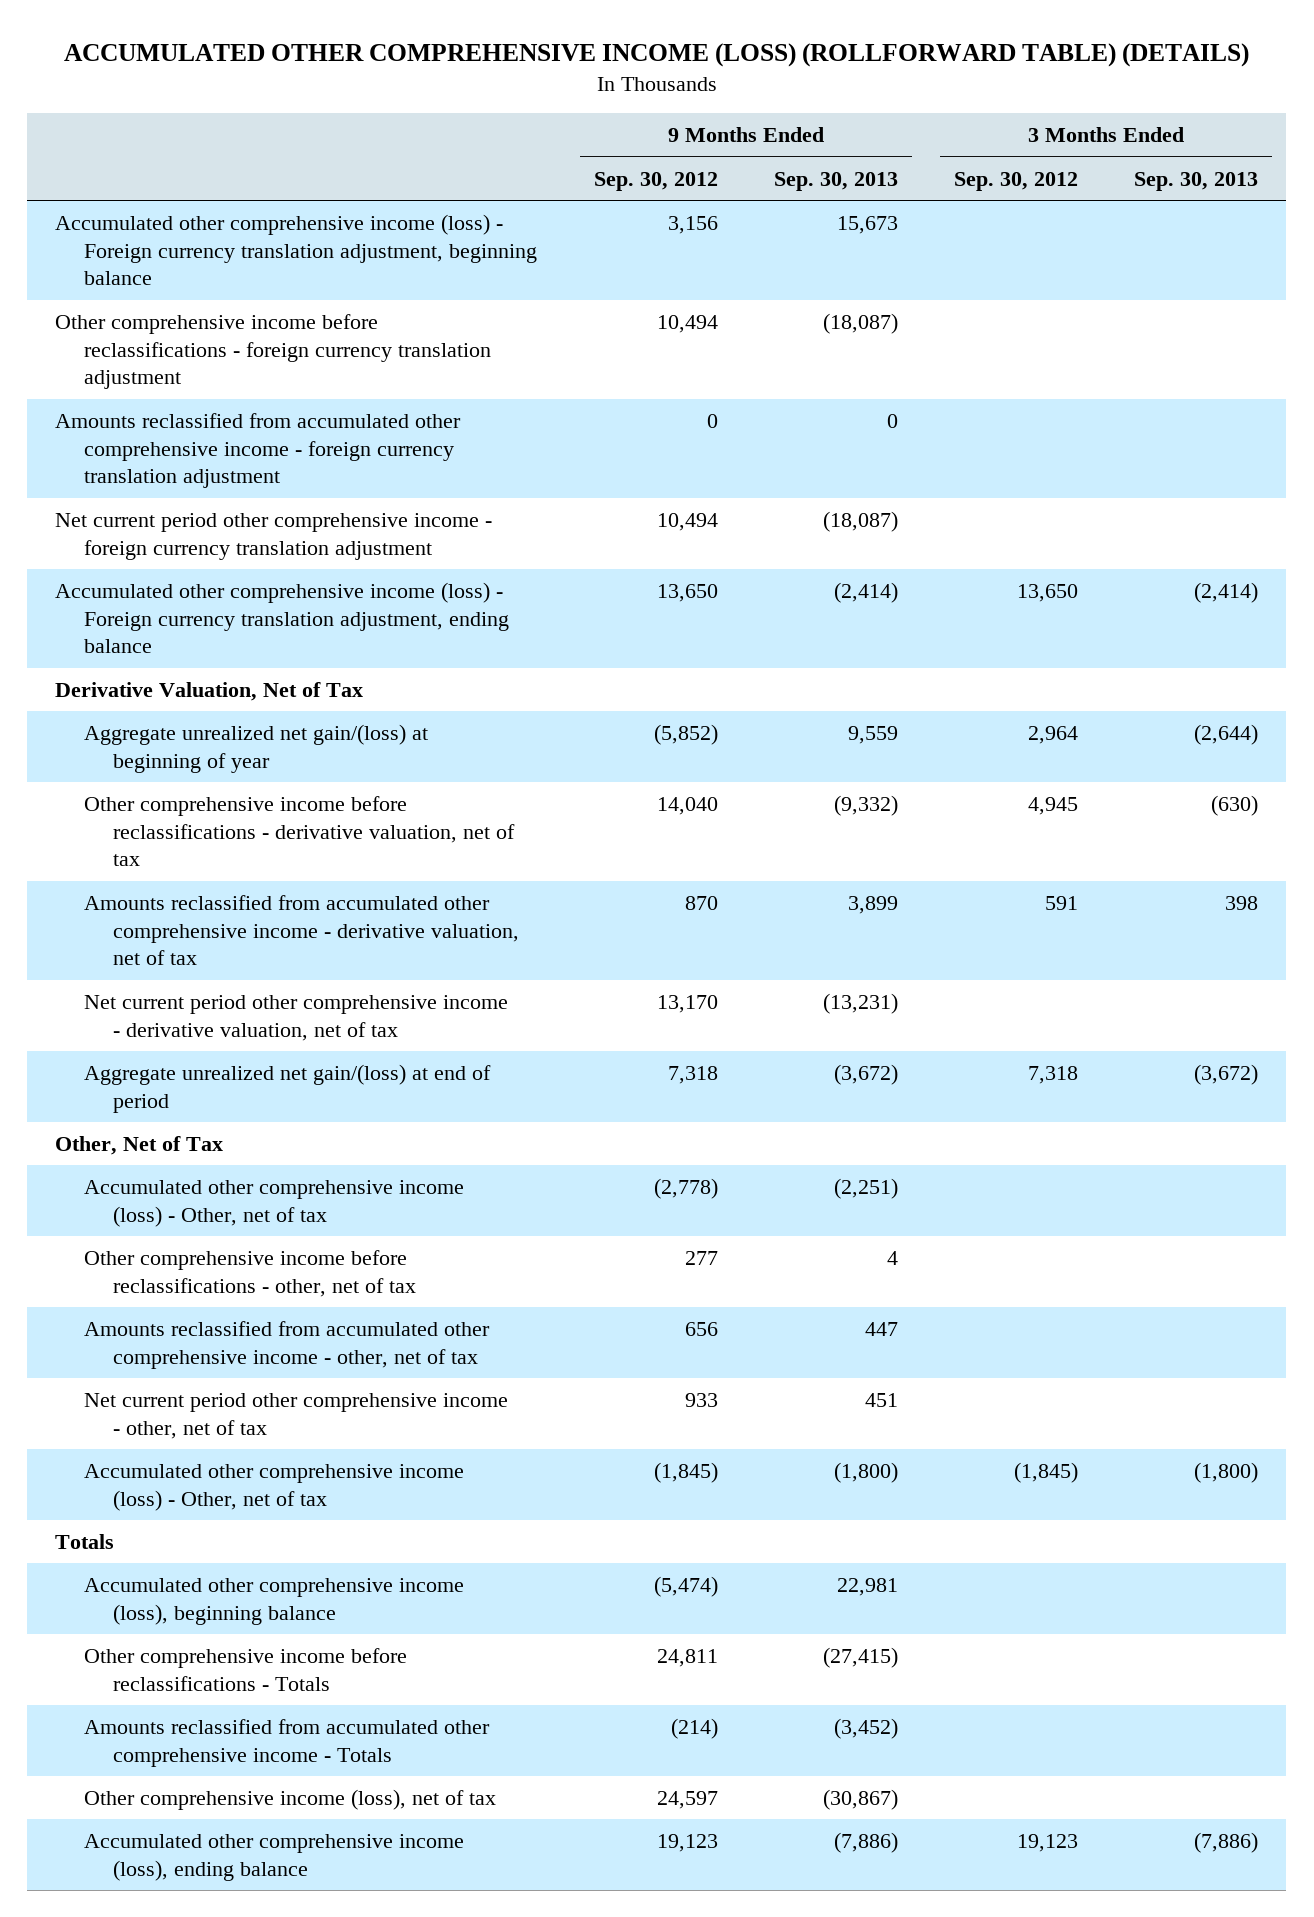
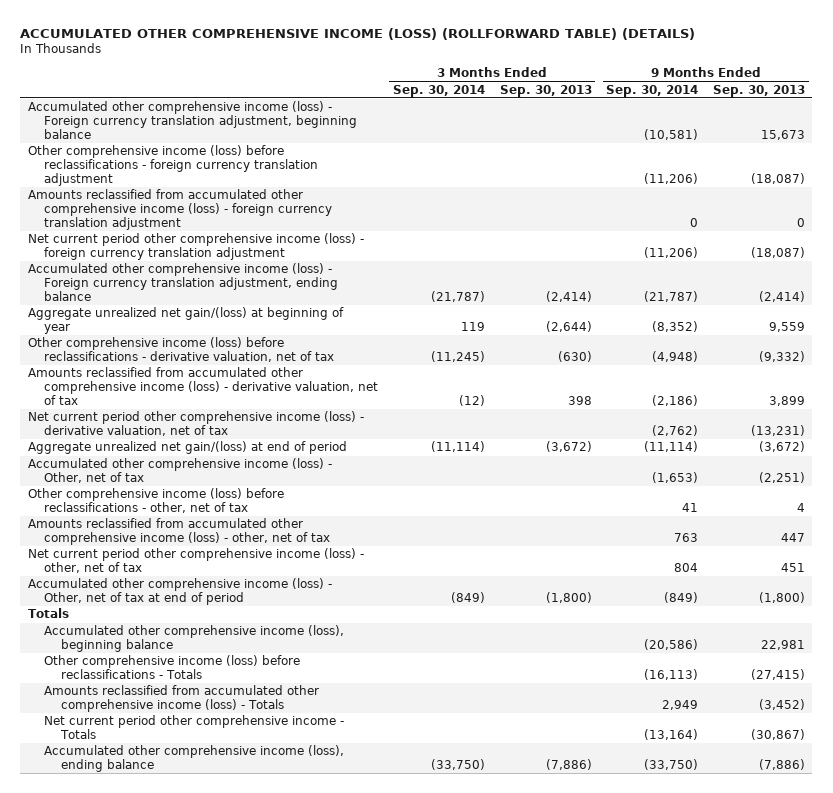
[593,171,718,191] Sep. 30, 2012 -> none
[954,171,1079,191] Sep. 30, 2012 -> none
none -> [392,84,485,97] Sep. 30, 2014
none -> [606,84,699,97] Sep. 30, 2014
[55,313,492,390] Other comprehensive income before reclassifications - foreign currency translation adjustment -> [27,145,319,186] Other comprehensive income (loss) before reclassifications - foreign currency translation adjustment
[55,412,462,489] Amounts reclassified from accumulated other comprehensive income - foreign currency translation adjustment -> [27,189,333,230] Amounts reclassified from accumulated other comprehensive income (loss) - foreign currency translation adjustment
[55,512,493,560] Net current period other comprehensive income - foreign currency translation adjustment -> [27,233,364,261] Net current period other comprehensive income (loss) - foreign currency translation adjustment
[55,681,364,701] Derivative Valuation, Net of Tax -> none
[84,795,516,867] Other comprehensive income before reclassifications - derivative valuation, net of tax -> [27,337,335,363] Other comprehensive income (loss) before reclassifications - derivative valuation, net of tax
[84,894,520,966] Amounts reclassified from accumulated other comprehensive income - derivative valuation, net of tax -> [27,367,379,405] Amounts reclassified from accumulated other comprehensive income (loss) - derivative valuation, net of tax
[84,994,509,1041] Net current period other comprehensive income - derivative valuation, net of tax -> [27,411,364,437] Net current period other comprehensive income (loss) - derivative valuation, net of tax
[55,1135,224,1155] Other, Net of Tax -> none
[84,1249,417,1297] Other comprehensive income before reclassifications - other, net of tax -> [27,488,284,514] Other comprehensive income (loss) before reclassifications - other, net of tax
[84,1320,491,1369] Amounts reclassified from accumulated other comprehensive income - other, net of tax -> [27,518,331,546] Amounts reclassified from accumulated other comprehensive income (loss) - other, net of tax
[84,1392,509,1439] Net current period other comprehensive income - other, net of tax -> [27,548,364,574] Net current period other comprehensive income (loss) - other, net of tax
[84,1463,465,1511] Accumulated other comprehensive income (loss) - Other, net of tax -> [27,578,332,606] Accumulated other comprehensive income (loss) - Other, net of tax at end of period
[84,1647,408,1691] Other comprehensive income before reclassifications - Totals -> [44,655,301,680] Other comprehensive income (loss) before reclassifications - Totals
[84,1718,491,1767] Amounts reclassified from accumulated other comprehensive income - Totals -> [44,685,320,713] Amounts reclassified from accumulated other comprehensive income (loss) - Totals
[84,1788,497,1810] Other comprehensive income (loss), net of tax -> [44,715,345,740] Net current period other comprehensive income - Totals

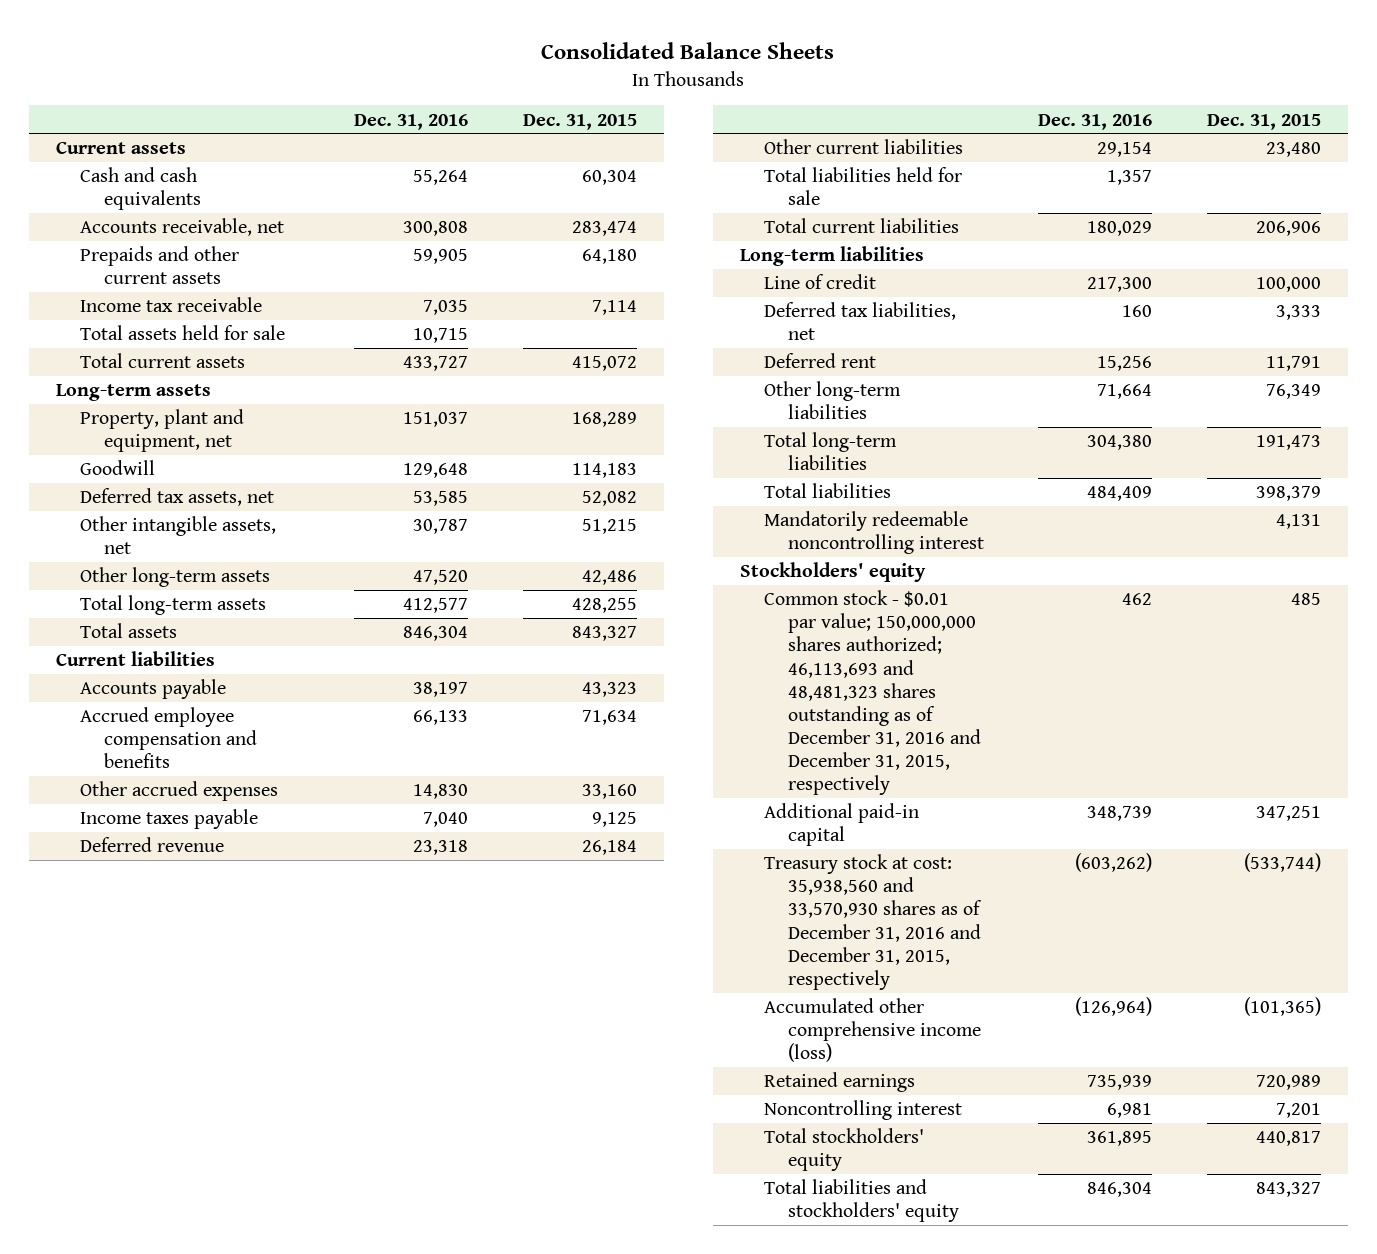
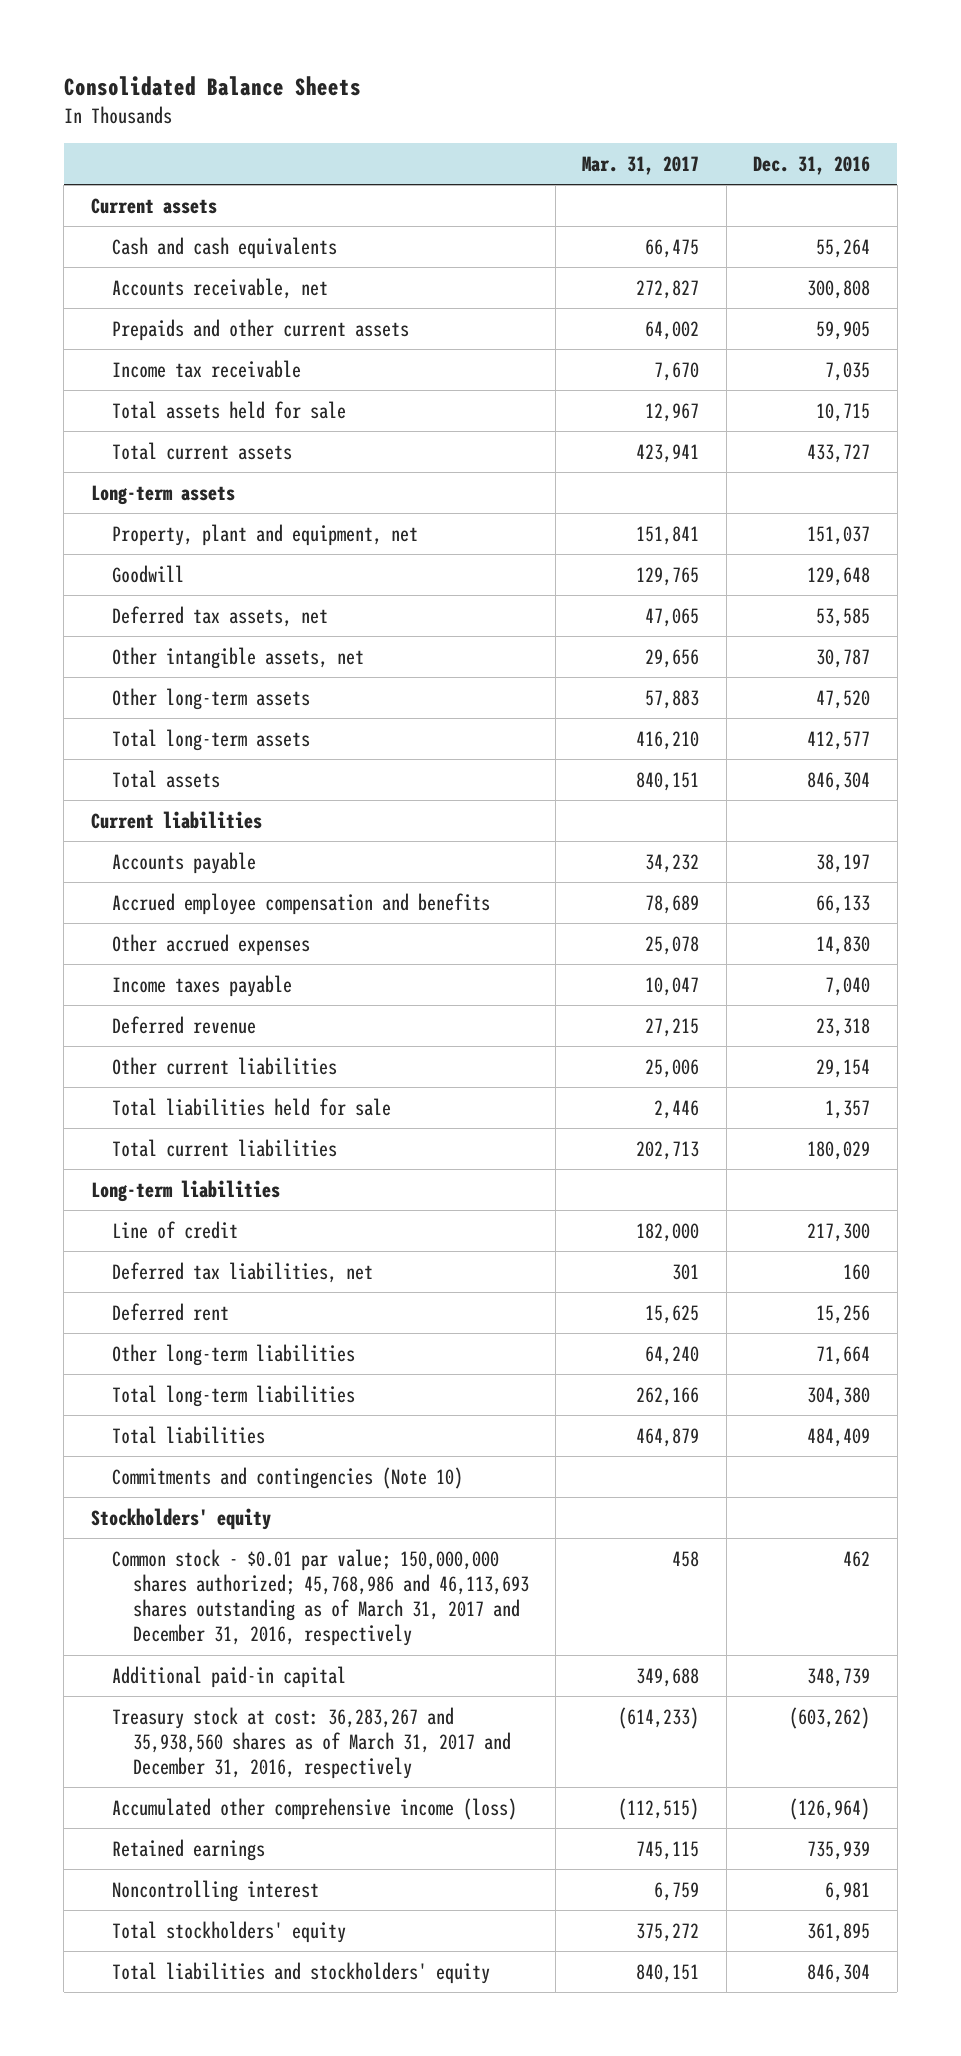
[522,113,637,130] Dec. 31, 2015 -> none
none -> [582,155,700,175] Mar. 31, 2017
[763,511,984,555] Mandatorily redeemable noncontrolling interest -> none
none -> [111,1466,463,1489] Commitments and contingencies (Note 10)
[763,590,981,796] Common stock - $0.01 par value; 150,000,000 shares authorized; 46,113,693 and 48,481,323 shares outstanding as of December 31, 2016 and December 31, 2015, respectively -> [111,1548,529,1647] Common stock - $0.01 par value; 150,000,000 shares authorized; 45,768,986 and 46,113,693 shares outstanding as of March 31, 2017 and December 31, 2016, respectively
[763,854,982,990] Treasury stock at cost: 35,938,560 and 33,570,930 shares as of December 31, 2016 and December 31, 2015, respectively -> [111,1706,511,1779] Treasury stock at cost: 36,283,267 and 35,938,560 shares as of March 31, 2017 and December 31, 2016, respectively

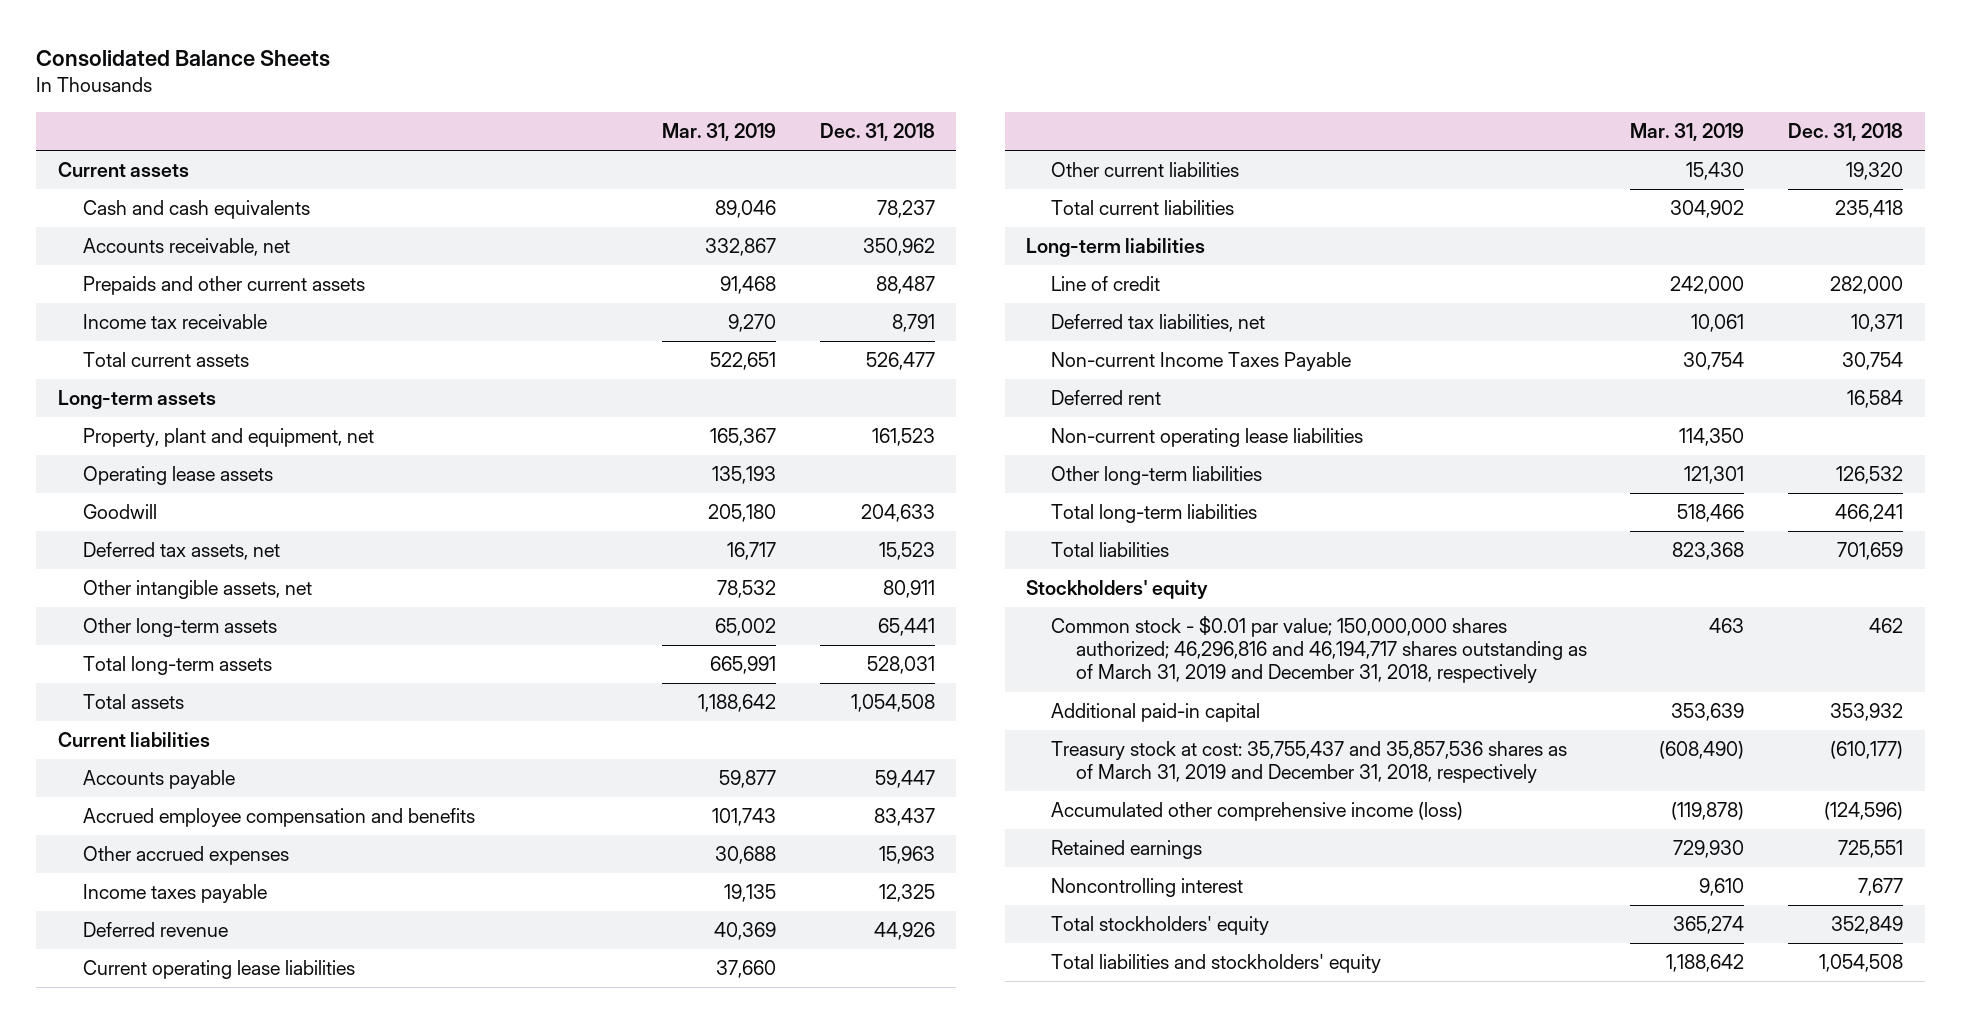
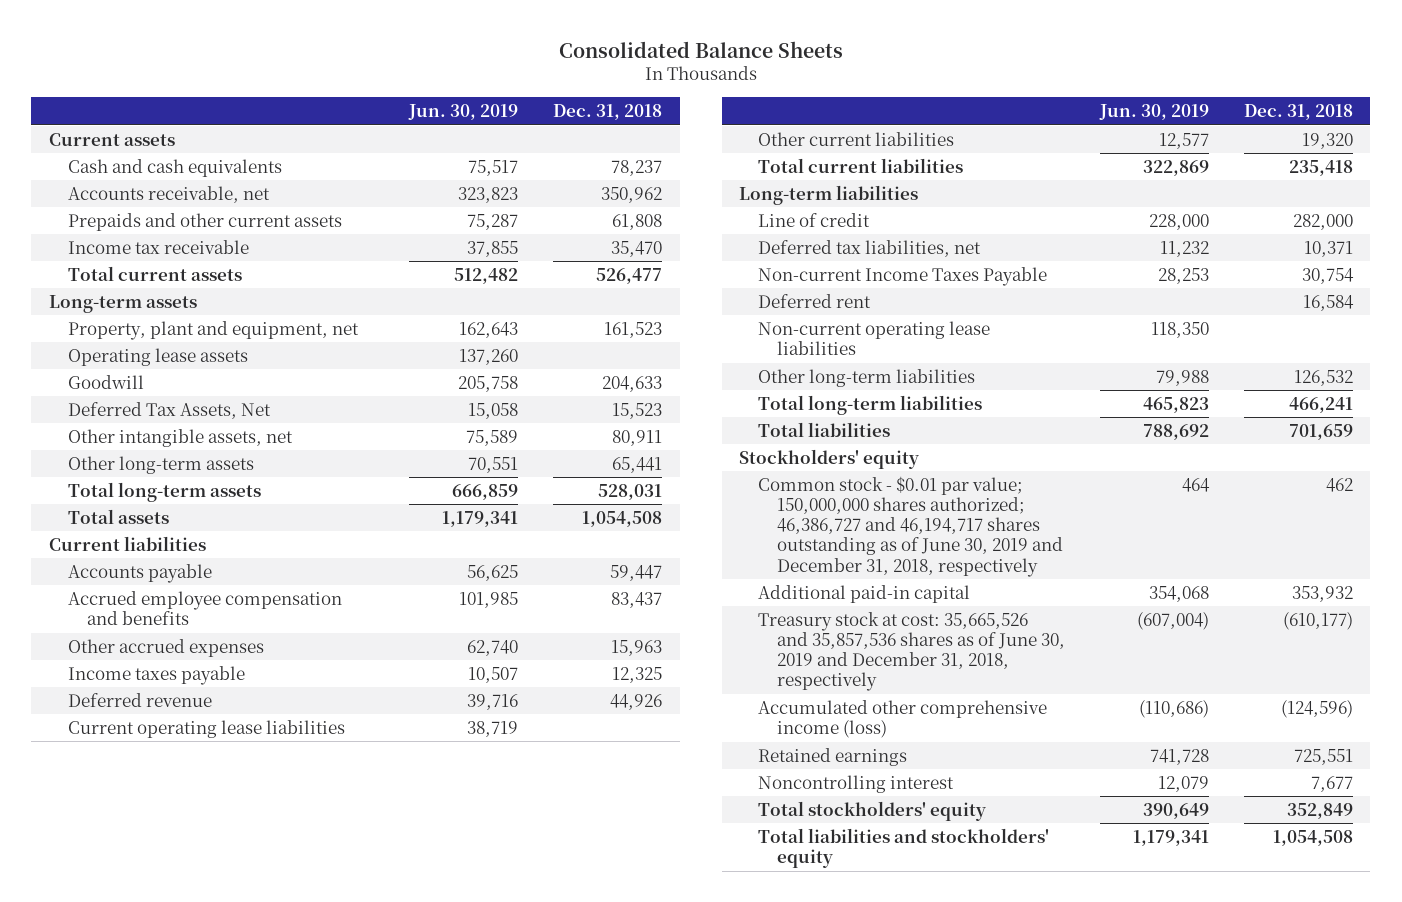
[662,122,777,141] Mar. 31, 2019 -> none
none -> [408,104,519,121] Jun. 30, 2019
[875,276,935,295] 88,487 -> [612,213,663,230] 61,808
[891,314,935,333] 8,791 -> [611,240,663,257] 35,470
[82,542,280,561] Deferred tax assets, net -> [67,401,271,419] Deferred Tax Assets, Net
[1051,616,1587,684] Common stock - $0.01 par value; 150,000,000 shares authorized; 46,296,816 and 46,194,717 shares outstanding as of March 31, 2019 and December 31, 2018, respectively -> [758,475,1064,577] Common stock - $0.01 par value; 150,000,000 shares authorized; 46,386,727 and 46,194,717 shares outstanding as of June 30, 2019 and December 31, 2018, respectively
[1051,741,1568,784] Treasury stock at cost: 35,755,437 and 35,857,536 shares as of March 31, 2019 and December 31, 2018, respectively -> [758,611,1066,692] Treasury stock at cost: 35,665,526 and 35,857,536 shares as of June 30, 2019 and December 31, 2018, respectively

